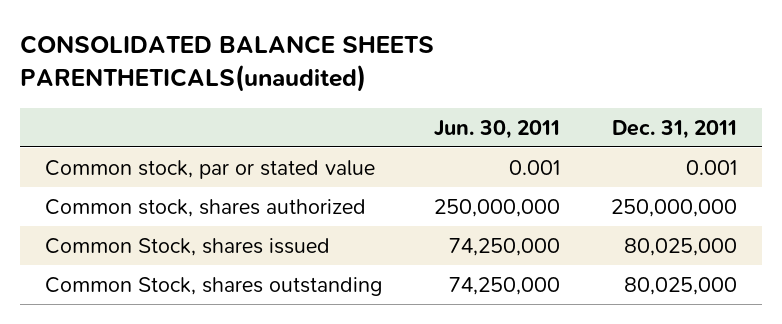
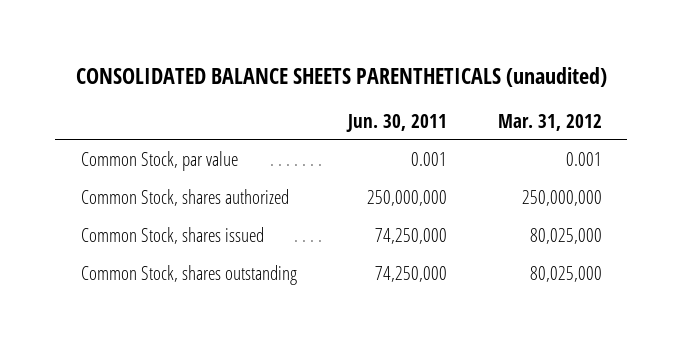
[19,35,434,93] CONSOLIDATED BALANCE SHEETS PARENTHETICALS(unaudited) -> [76,66,608,87] CONSOLIDATED BALANCE SHEETS PARENTHETICALS (unaudited)
[611,119,737,139] Dec. 31, 2011 -> none
none -> [497,113,602,131] Mar. 31, 2012
[45,159,376,179] Common stock, par or stated value -> [80,151,238,172] Common Stock, par value
[45,198,367,217] Common stock, shares authorized -> [80,189,289,207] Common Stock, shares authorized

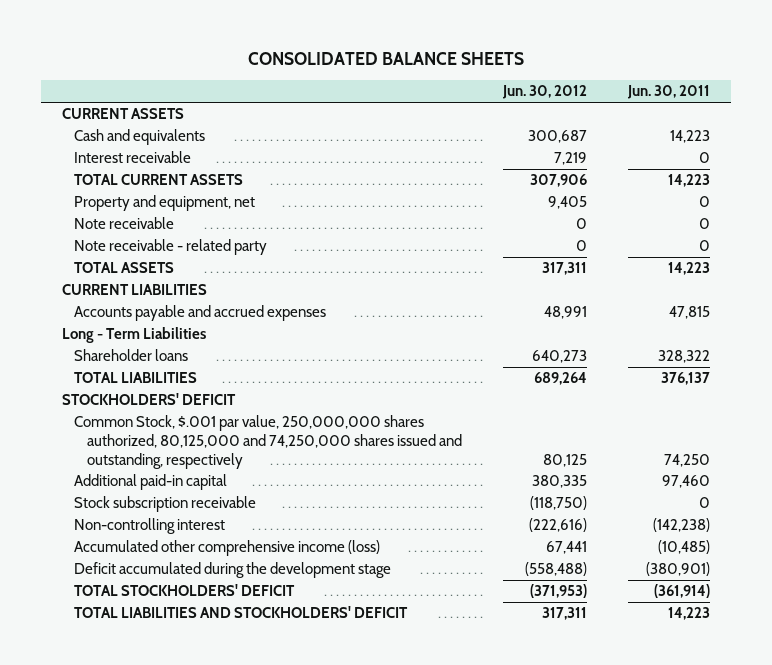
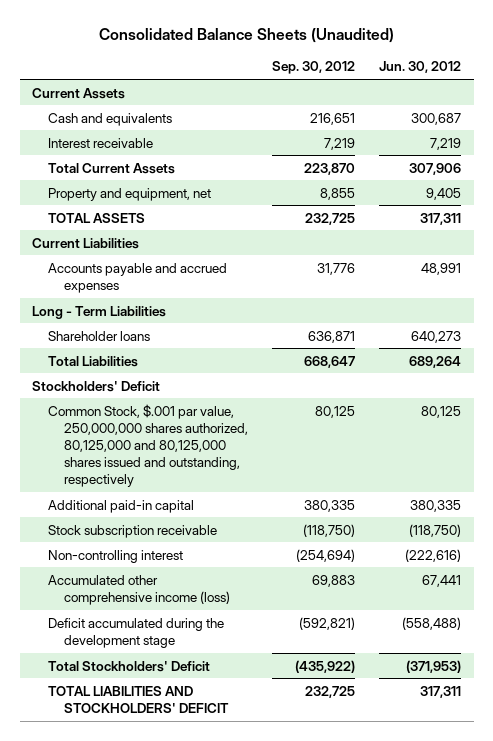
[248,51,525,65] CONSOLIDATED BALANCE SHEETS -> [98,28,394,44] Consolidated Balance Sheets (Unaudited)
[627,85,711,100] Jun. 30, 2011 -> none
none -> [271,61,355,75] Sep. 30, 2012
[61,108,184,120] CURRENT ASSETS -> [31,87,125,99] Current Assets
[74,174,244,186] TOTAL CURRENT ASSETS -> [47,162,175,174] Total Current Assets
[74,217,175,230] Note receivable -> none
[74,239,268,256] Note receivable - related party -> none
[61,284,207,296] CURRENT LIABILITIES -> [31,237,139,249] Current Liabilities
[74,372,198,384] TOTAL LIABILITIES -> [47,355,138,367] Total Liabilities
[61,393,236,406] STOCKHOLDERS' DEFICIT -> [31,380,160,392] Stockholders' Deficit
[74,415,463,469] Common Stock, $.001 par value, 250,000,000 shares authorized, 80,125,000 and 74,250,000 shares issued and outstanding, respectively -> [47,403,248,488] Common Stock, $.001 par value, 250,000,000 shares authorized, 80,125,000 and 80,125,000 shares issued and outstanding, respectively
[74,584,296,597] TOTAL STOCKHOLDERS' DEFICIT -> [47,660,210,672] Total Stockholders' Deficit

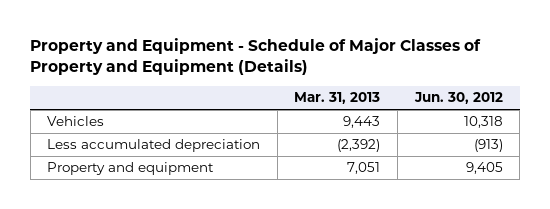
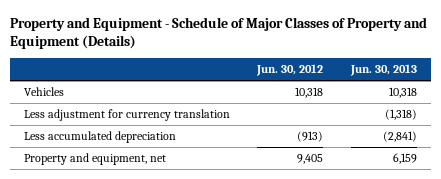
[294,92,381,105] Mar. 31, 2013 -> none
none -> [350,64,418,77] Jun. 30, 2013
none -> [23,109,230,122] Less adjustment for currency translation
[47,162,215,176] Property and equipment -> [23,153,166,166] Property and equipment, net

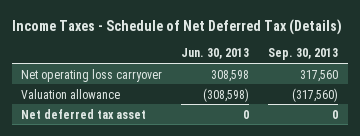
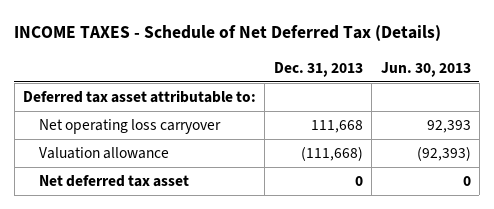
[11,18,342,35] Income Taxes - Schedule of Net Deferred Tax (Details) -> [14,25,442,42] INCOME TAXES - Schedule of Net Deferred Tax (Details)
[268,48,339,61] Sep. 30, 2013 -> none
none -> [273,61,363,77] Dec. 31, 2013
none -> [22,90,256,104] Deferred tax asset attributable to:
[211,69,250,82] 308,598 -> [426,120,471,134] 92,393
[203,87,250,102] (308,598) -> [416,146,471,162] (92,393)

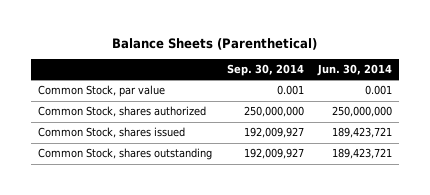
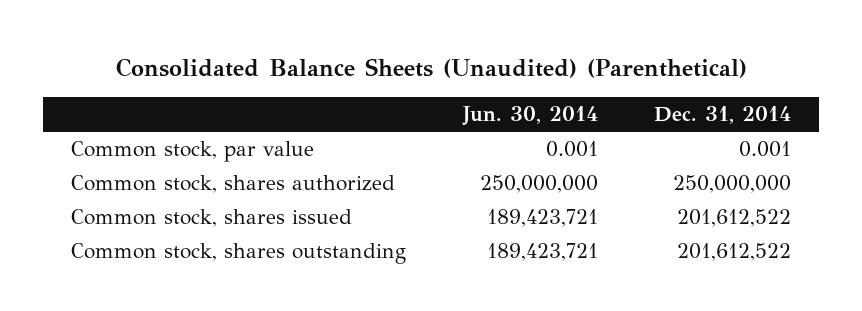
[112,37,318,50] Balance Sheets (Parenthetical) -> [116,57,748,78] Consolidated Balance Sheets (Unaudited) (Parenthetical)
[226,64,304,77] Sep. 30, 2014 -> none
none -> [653,106,791,125] Dec. 31, 2014
[38,85,166,98] Common Stock, par value -> [71,141,315,163] Common stock, par value
[38,106,207,118] Common Stock, shares authorized -> [71,175,396,194] Common stock, shares authorized
[38,127,186,139] Common Stock, shares issued -> [71,209,353,228] Common stock, shares issued
[38,148,213,161] Common Stock, shares outstanding -> [71,243,407,265] Common stock, shares outstanding

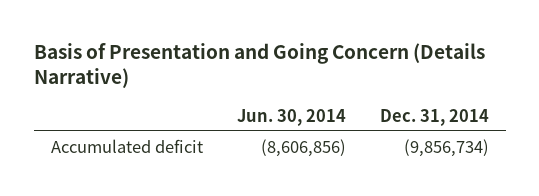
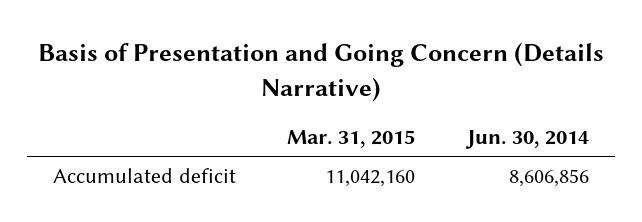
[379,108,489,126] Dec. 31, 2014 -> none
none -> [287,130,416,149] Mar. 31, 2015
[260,139,346,158] (8,606,856) -> [509,169,590,188] 8,606,856

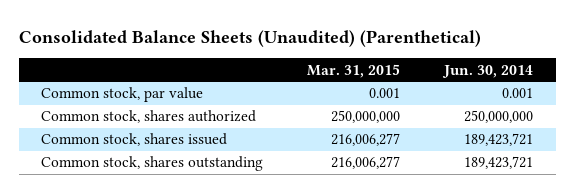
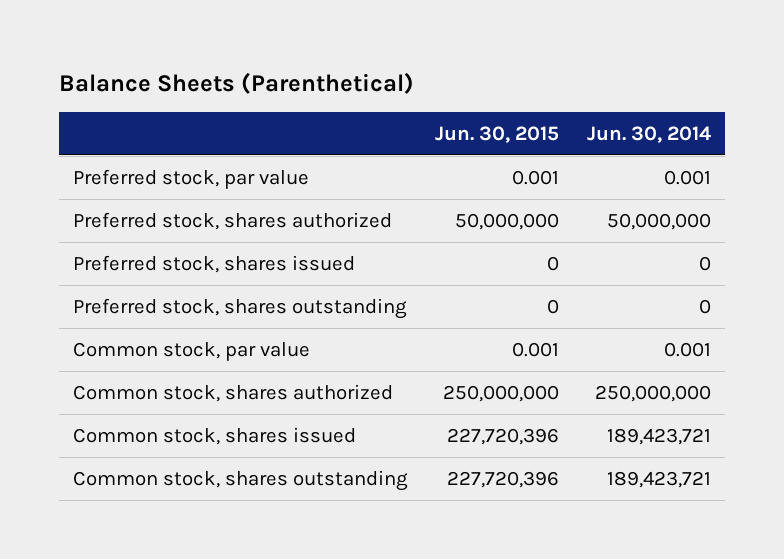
[18,29,481,47] Consolidated Balance Sheets (Unaudited) (Parenthetical) -> [58,72,414,95] Balance Sheets (Parenthetical)
[307,63,401,78] Mar. 31, 2015 -> none
none -> [435,125,560,143] Jun. 30, 2015
none -> [72,168,309,189] Preferred stock, par value
none -> [72,211,392,230] Preferred stock, shares authorized
none -> [72,254,355,273] Preferred stock, shares issued
none -> [72,297,407,319] Preferred stock, shares outstanding

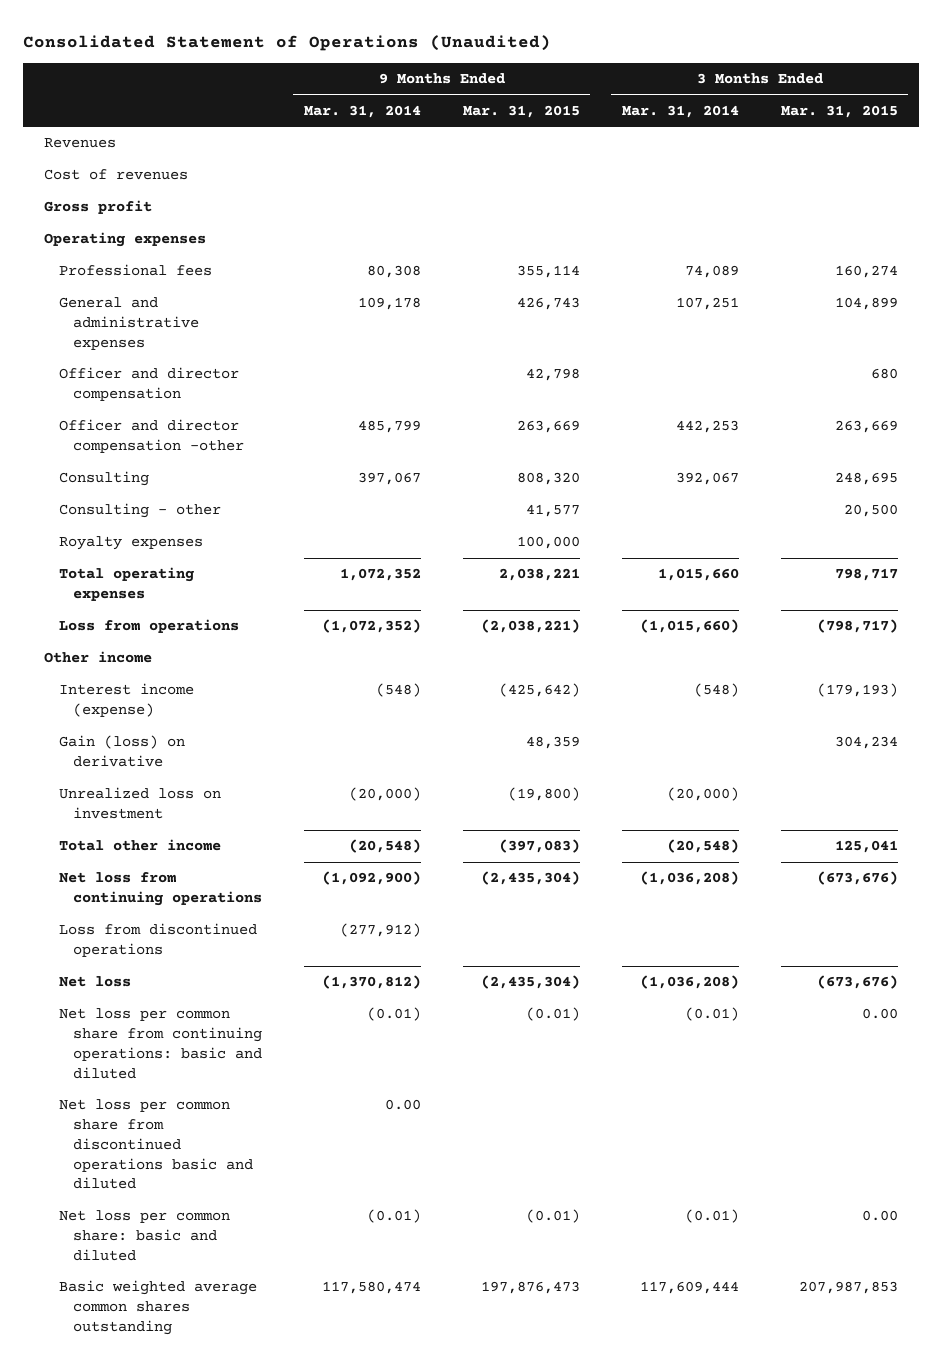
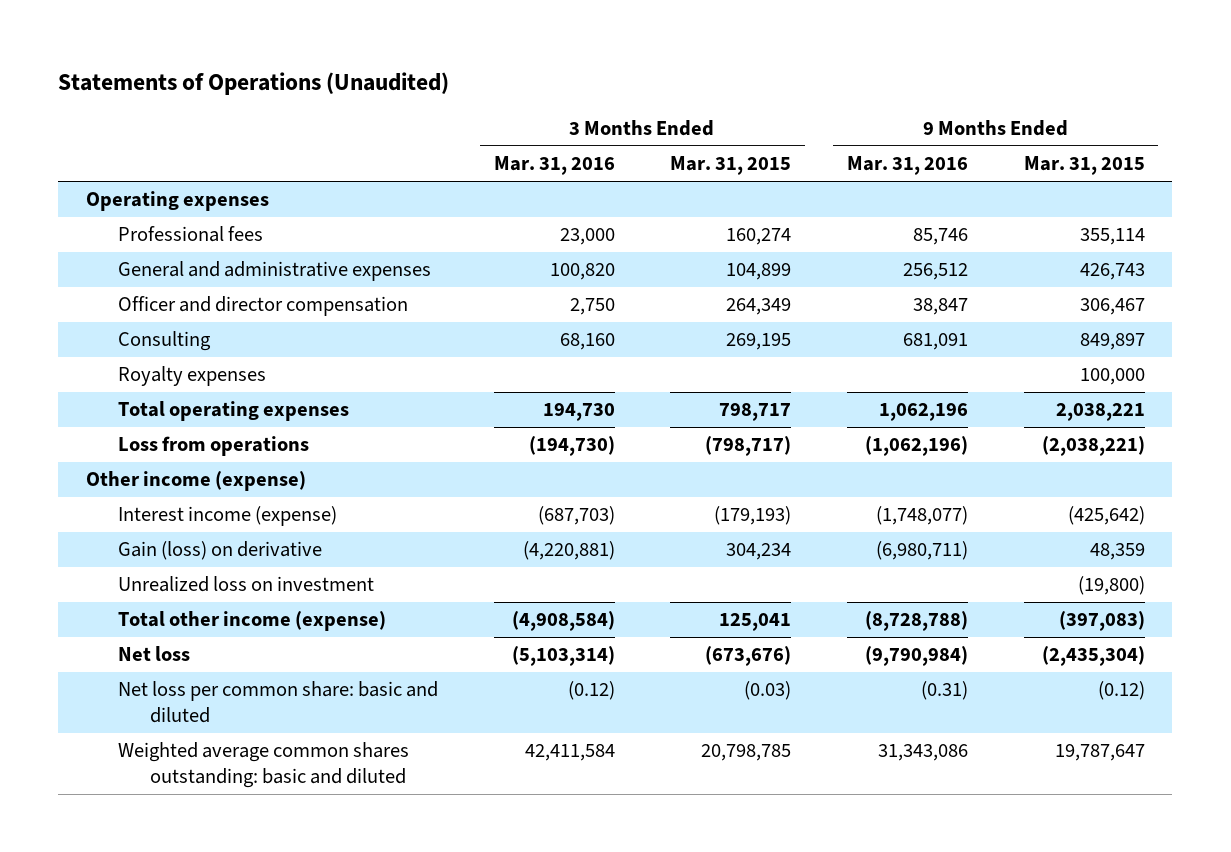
[23,35,552,52] Consolidated Statement of Operations (Unaudited) -> [58,72,450,96] Statements of Operations (Unaudited)
[303,104,421,118] Mar. 31, 2014 -> none
[621,104,739,118] Mar. 31, 2014 -> none
none -> [493,156,615,176] Mar. 31, 2016
none -> [846,156,968,176] Mar. 31, 2016
[44,138,117,149] Revenues -> none
[44,169,189,181] Cost of revenues -> none
[44,200,153,215] Gross profit -> none
[58,419,244,454] Officer and director compensation -other -> none
[58,503,221,519] Consulting - other -> none
[525,368,580,382] 42,798 -> [1079,298,1145,316] 306,467
[870,368,898,380] 680 -> [726,298,792,316] 264,349
[516,472,580,486] 808,320 -> [1079,333,1145,351] 849,897
[834,472,898,486] 248,695 -> [726,333,792,351] 269,195
[44,651,153,664] Other income -> [86,471,307,492] Other income (expense)
[58,872,262,907] Net loss from continuing operations -> none
[58,923,257,958] Loss from discontinued operations -> none
[58,839,221,852] Total other income -> [117,611,386,632] Total other income (expense)
[58,1008,262,1079] Net loss per common share from continuing operations: basic and diluted -> none
[58,1099,253,1190] Net loss per common share from discontinued operations basic and diluted -> none
[525,1209,580,1224] (0.01) -> [1097,681,1145,701] (0.12)
[861,1210,898,1222] 0.00 -> [744,681,792,701] (0.03)
[58,1280,257,1335] Basic weighted average common shares outstanding -> [117,742,409,789] Weighted average common shares outstanding: basic and diluted
[480,1281,580,1295] 197,876,473 -> [1054,744,1145,762] 19,787,647
[798,1281,898,1295] 207,987,853 -> [701,744,792,762] 20,798,785

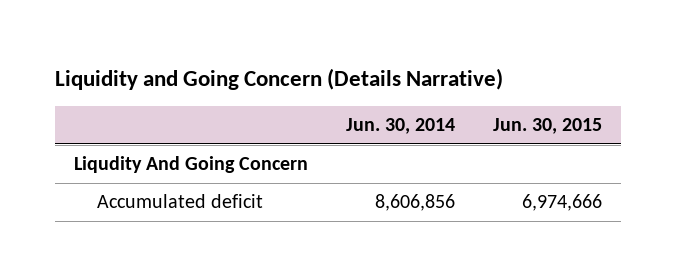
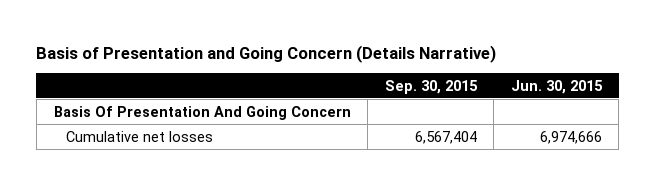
[55,67,504,90] Liquidity and Going Concern (Details Narrative) -> [36,44,497,63] Basis of Presentation and Going Concern (Details Narrative)
[345,118,455,135] Jun. 30, 2014 -> none
none -> [384,79,478,94] Sep. 30, 2015
[74,156,309,174] Liqudity And Going Concern -> none
none -> [53,105,351,120] Basis Of Presentation And Going Concern
[96,194,263,209] Accumulated deficit -> [65,130,213,142] Cumulative net losses

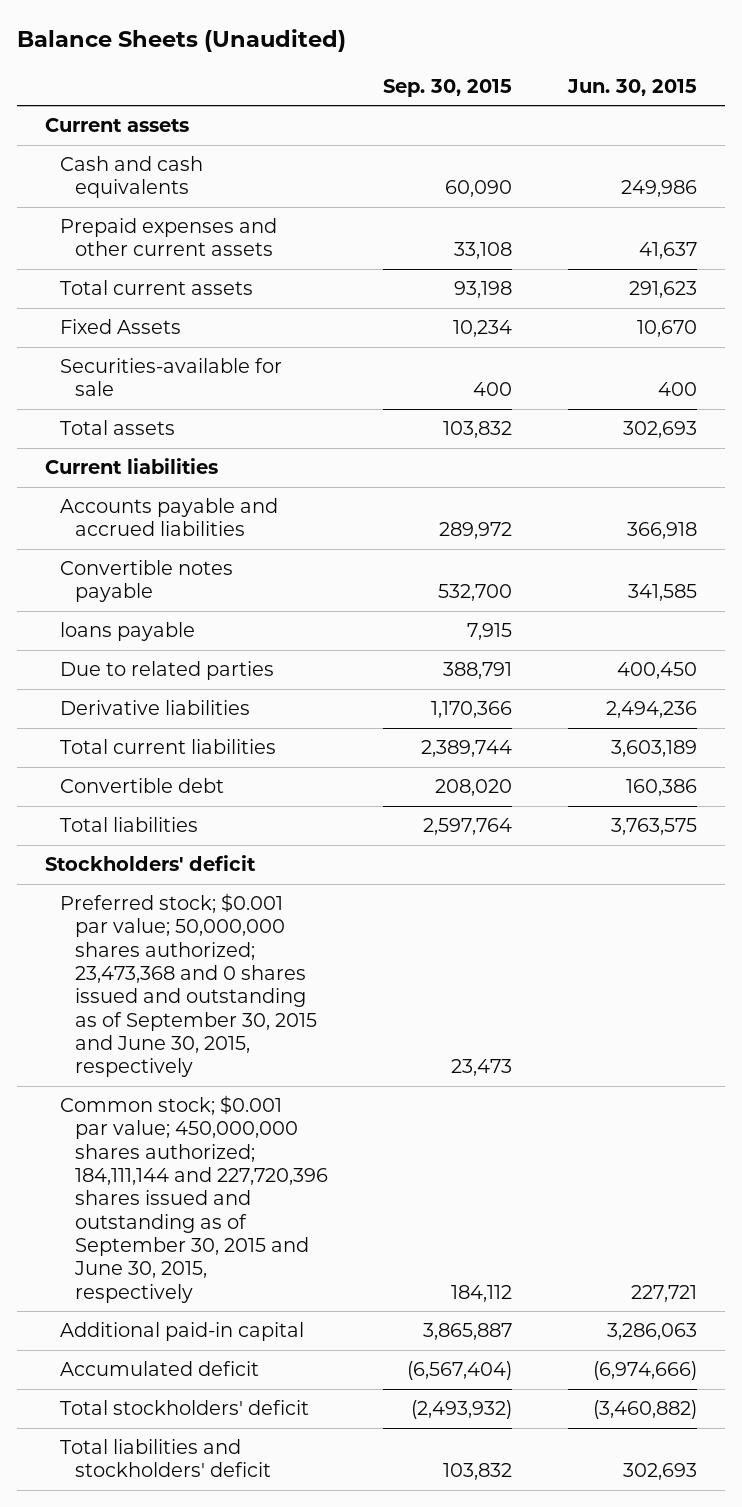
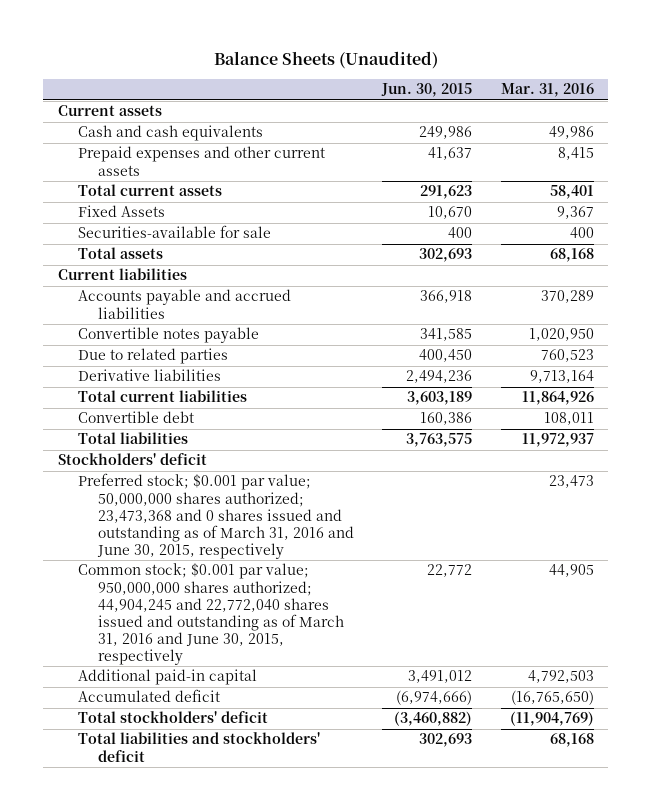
[383,78,513,97] Sep. 30, 2015 -> none
none -> [500,83,594,98] Mar. 31, 2016
[59,622,195,642] loans payable -> none
[59,893,317,1078] Preferred stock; $0.001 par value; 50,000,000 shares authorized; 23,473,368 and 0 shares issued and outstanding as of September 30, 2015 and June 30, 2015, respectively -> [77,473,354,559] Preferred stock; $0.001 par value; 50,000,000 shares authorized; 23,473,368 and 0 shares issued and outstanding as of March 31, 2016 and June 30, 2015, respectively
[59,1095,328,1303] Common stock; $0.001 par value; 450,000,000 shares authorized; 184,111,144 and 227,720,396 shares issued and outstanding as of September 30, 2015 and June 30, 2015, respectively -> [77,563,344,666] Common stock; $0.001 par value; 950,000,000 shares authorized; 44,904,245 and 22,772,040 shares issued and outstanding as of March 31, 2016 and June 30, 2015, respectively
[631,1284,698,1302] 227,721 -> [427,564,473,578] 22,772
[607,1323,698,1341] 3,286,063 -> [408,670,473,684] 3,491,012

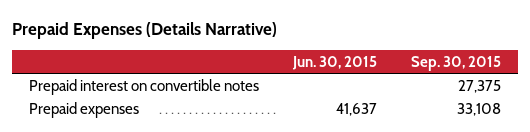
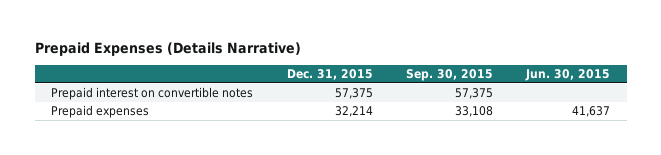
none -> [286,69,373,81] Dec. 31, 2015
[458,79,502,93] 27,375 -> [454,88,493,100] 57,375

